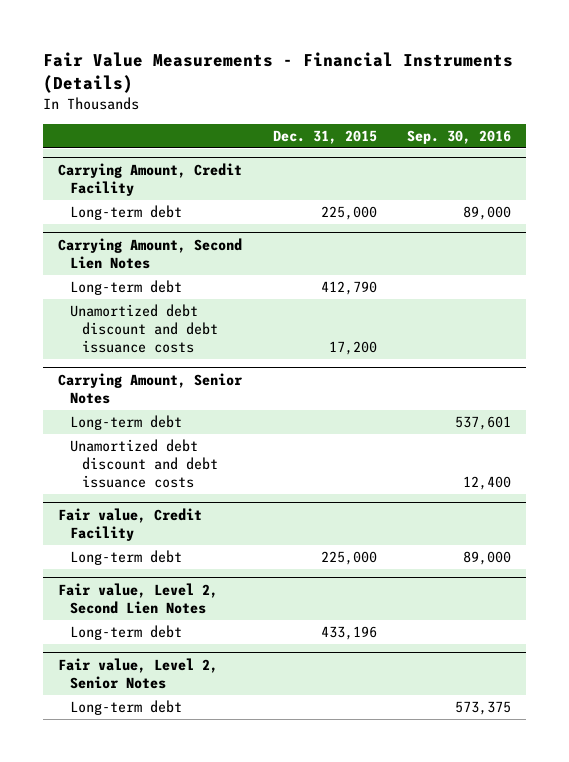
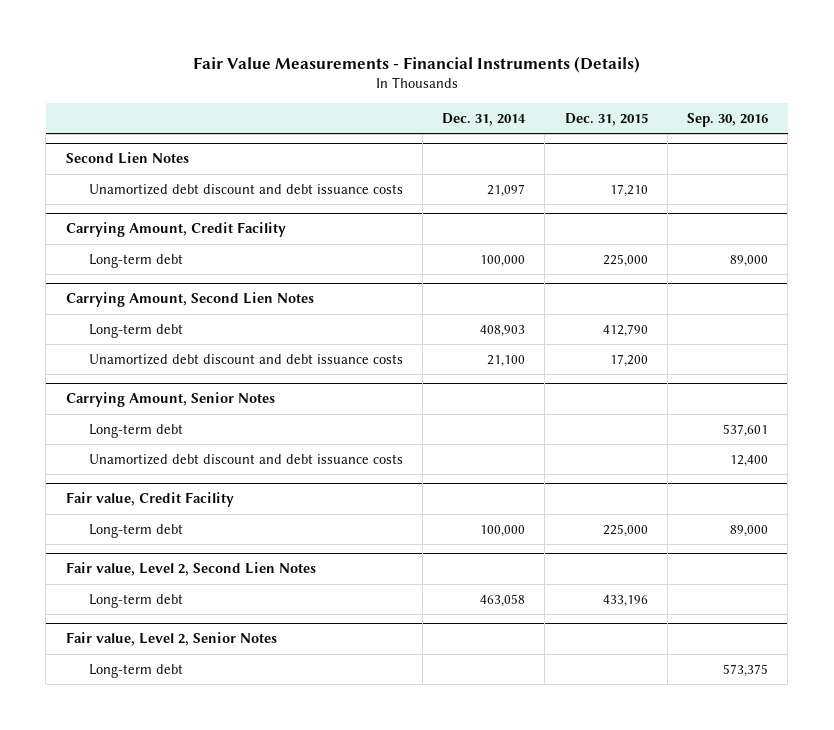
none -> [442,112,527,126] Dec. 31, 2014
none -> [65,152,189,165] Second Lien Notes
none -> [88,183,403,195] Unamortized debt discount and debt issuance costs

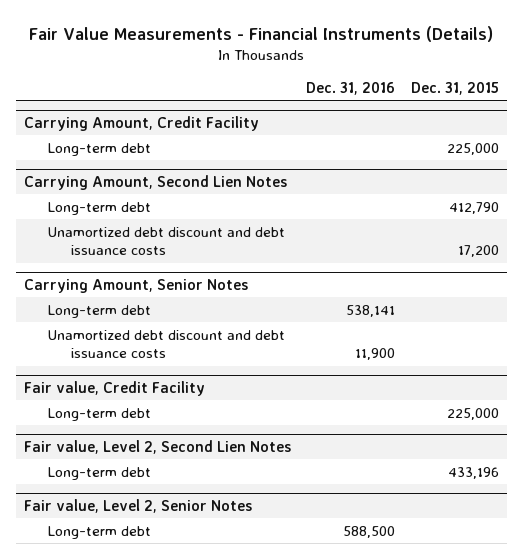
[442,112,527,126] Dec. 31, 2014 -> none
[687,112,769,127] Sep. 30, 2016 -> none
none -> [306,81,396,95] Dec. 31, 2016
[65,152,189,165] Second Lien Notes -> none
[88,183,403,195] Unamortized debt discount and debt issuance costs -> none

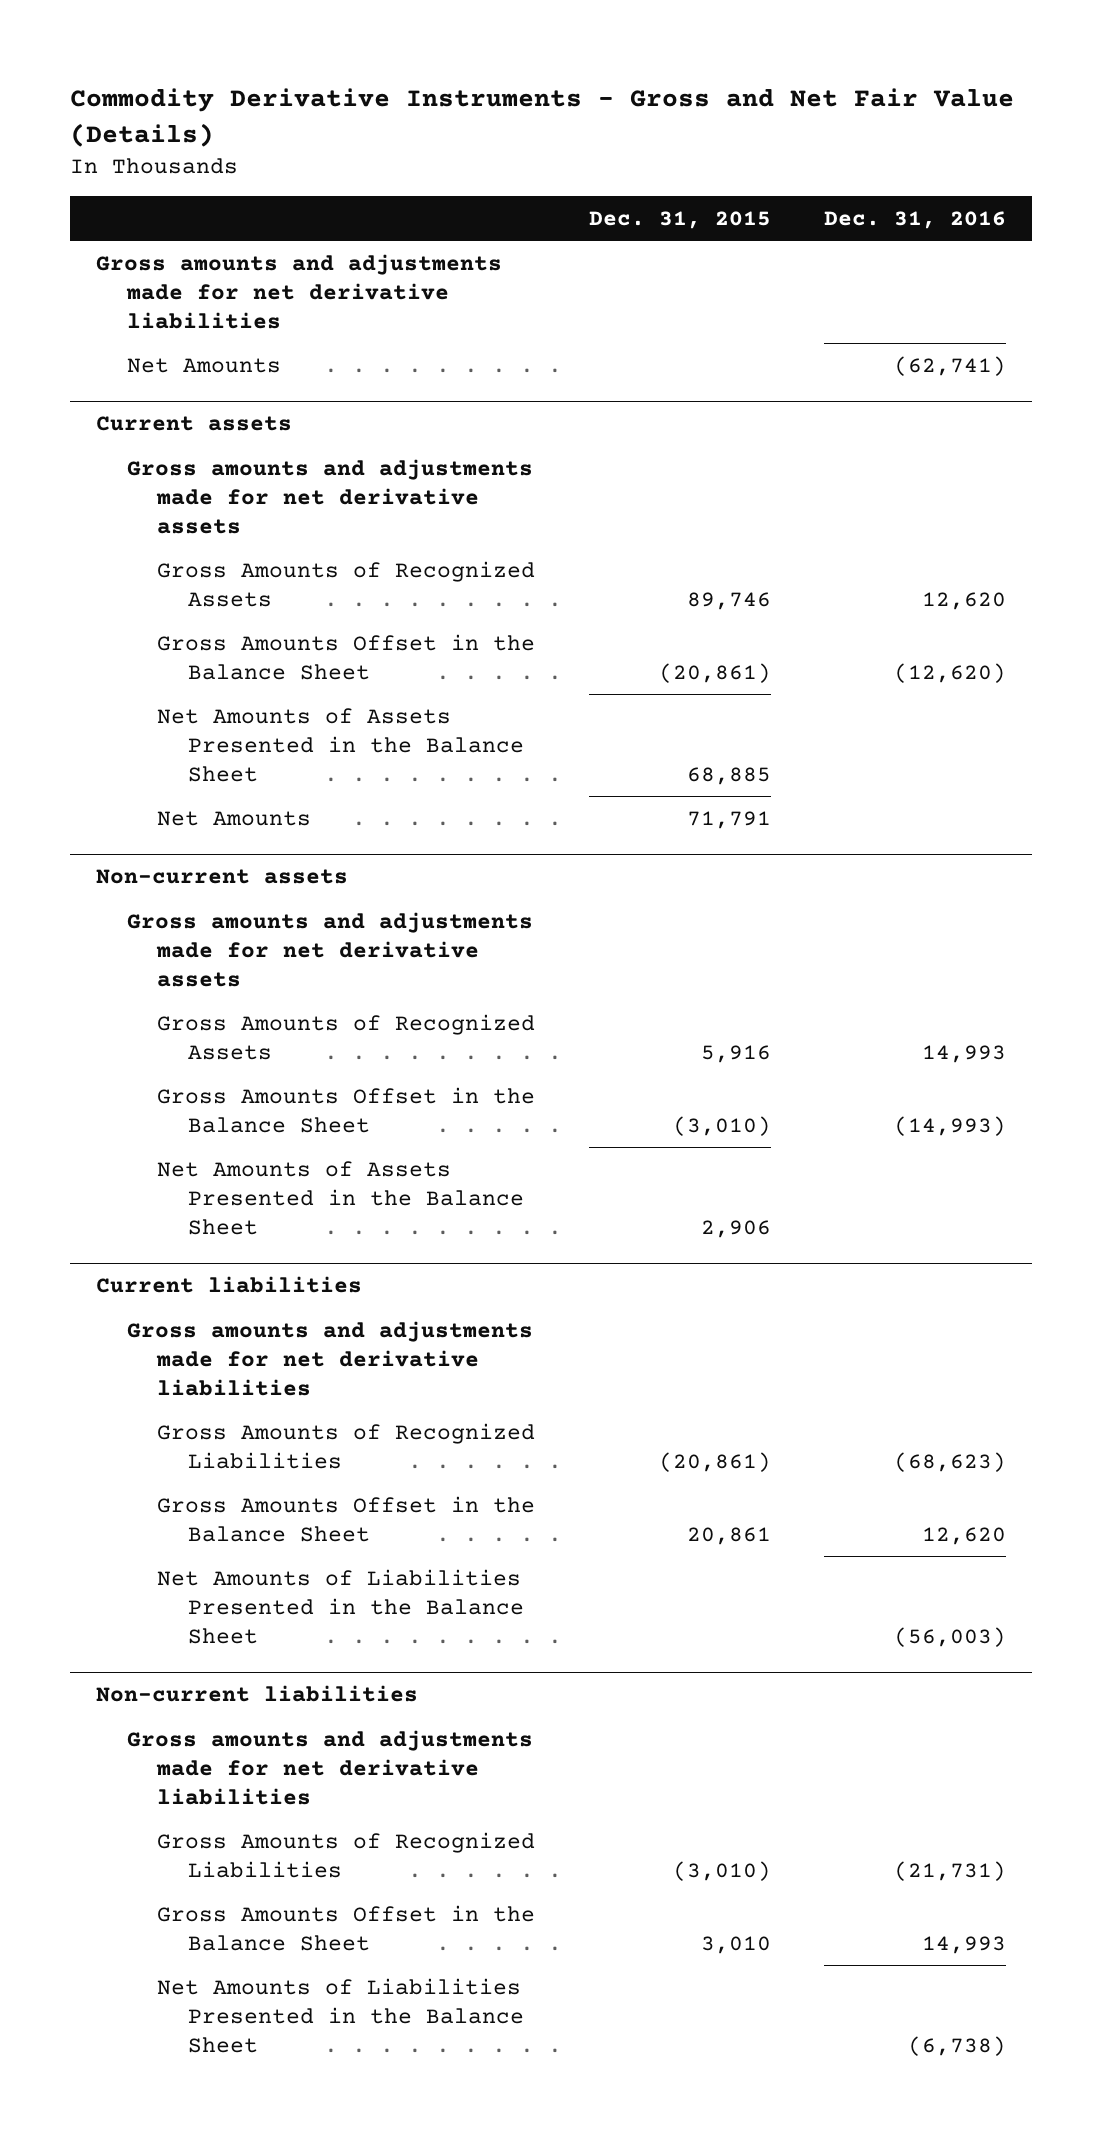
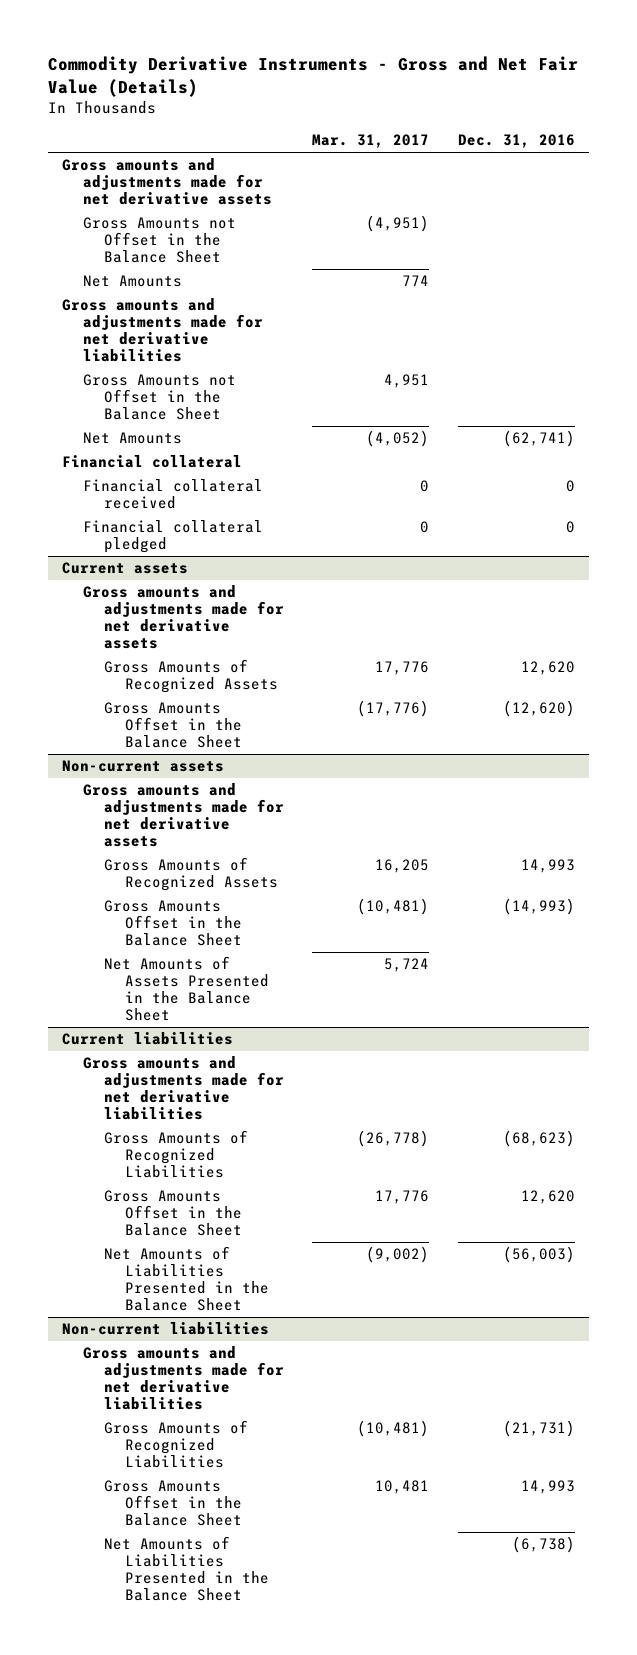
[588,210,771,229] Dec. 31, 2015 -> none
none -> [312,134,430,149] Mar. 31, 2017
none -> [61,158,272,206] Gross amounts and adjustments made for net derivative assets
none -> [82,217,236,264] Gross Amounts not Offset in the Balance Sheet
none -> [82,275,182,288] Net Amounts
none -> [82,374,236,421] Gross Amounts not Offset in the Balance Sheet
none -> [61,455,242,469] Financial collateral
none -> [82,479,263,510] Financial collateral received
none -> [82,520,263,554] Financial collateral pledged
[157,707,524,782] Net Amounts of Assets Presented in the Balance Sheet -> none
[157,810,312,826] Net Amounts -> none

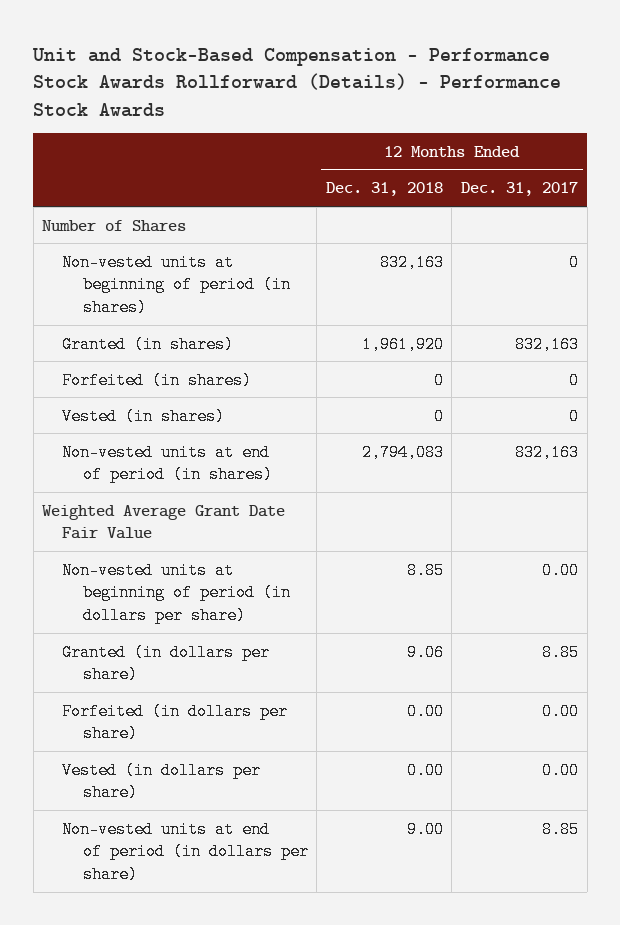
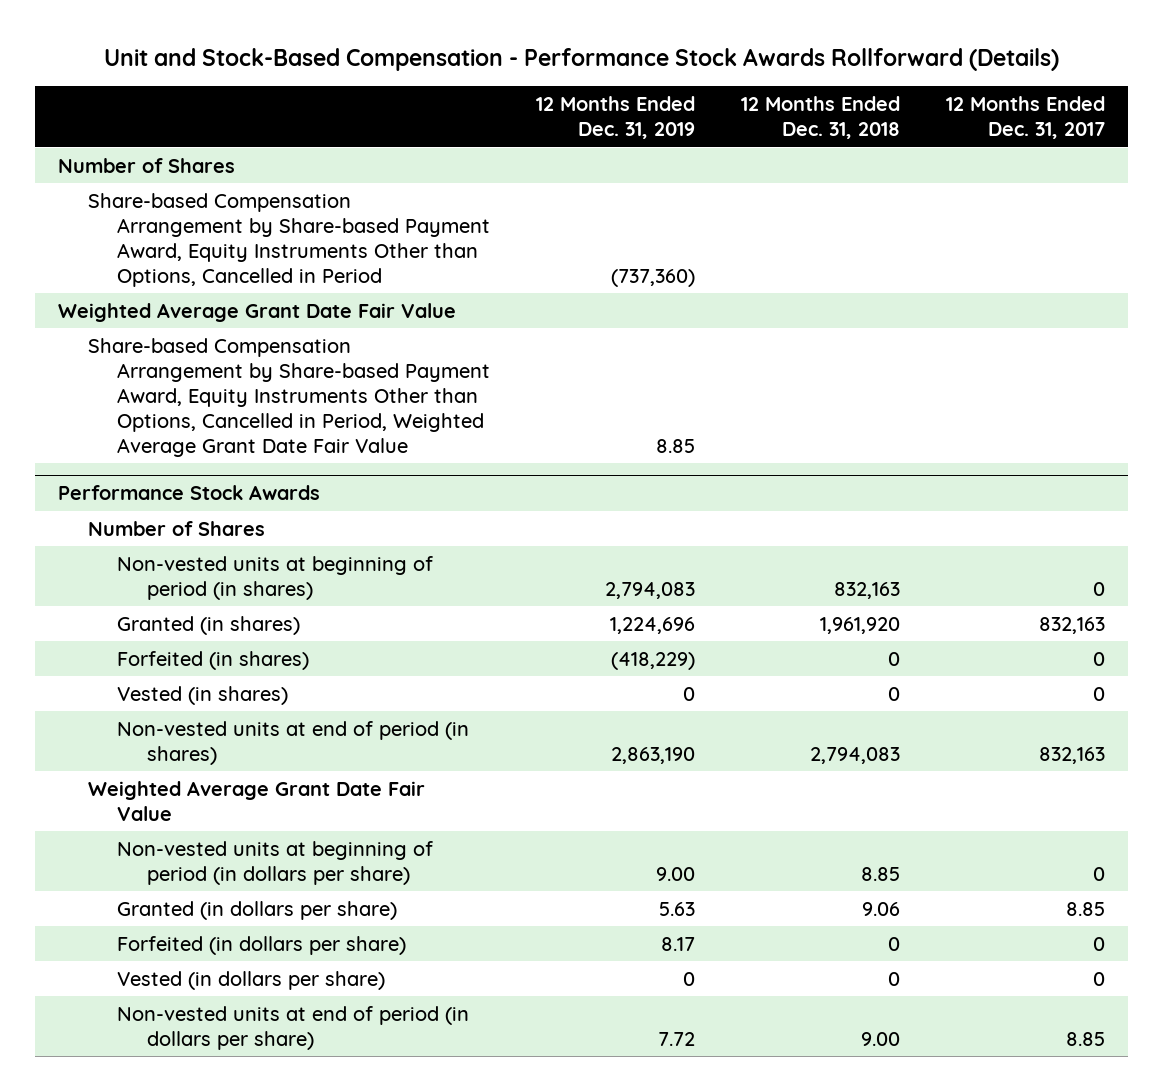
[32,47,562,117] Unit and Stock-Based Compensation - Performance Stock Awards Rollforward (Details) - Performance Stock Awards -> [103,48,1059,72] Unit and Stock-Based Compensation - Performance Stock Awards Rollforward (Details)
none -> [536,96,696,140] 12 Months Ended Dec. 31, 2019
none -> [87,192,491,287] Share-based Compensation Arrangement by Share-based Payment Award, Equity Instruments Other than Options, Cancelled in Period
none -> [58,302,457,322] Weighted Average Grant Date Fair Value
none -> [87,337,491,457] Share-based Compensation Arrangement by Share-based Payment Award, Equity Instruments Other than Options, Cancelled in Period, Weighted Average Grant Date Fair Value
none -> [58,485,321,501] Performance Stock Awards
none -> [87,520,265,536] Number of Shares
[542,561,580,579] 0.00 -> [1093,866,1106,881] 0
[406,702,444,720] 0.00 -> [888,936,901,951] 0
[542,702,580,720] 0.00 -> [1093,936,1106,951] 0
[406,761,444,779] 0.00 -> [888,971,901,986] 0
[542,761,580,779] 0.00 -> [1093,971,1106,986] 0

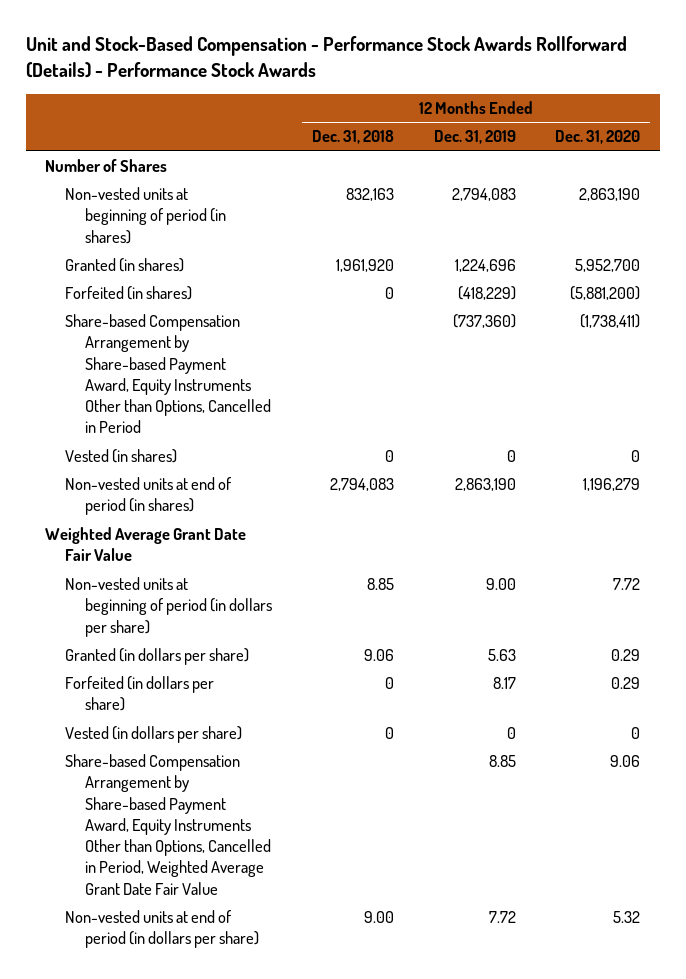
[103,48,1059,72] Unit and Stock-Based Compensation - Performance Stock Awards Rollforward (Details) -> [25,36,627,79] Unit and Stock-Based Compensation - Performance Stock Awards Rollforward (Details) - Performance Stock Awards
[946,96,1106,140] 12 Months Ended Dec. 31, 2017 -> none
none -> [555,130,641,145] Dec. 31, 2020
[58,302,457,322] Weighted Average Grant Date Fair Value -> none
[58,485,321,501] Performance Stock Awards -> none
[87,520,265,536] Number of Shares -> none
[87,192,491,287] Share-based Compensation Arrangement by Share-based Payment Award, Equity Instruments Other than Options, Cancelled in Period -> [65,314,272,434] Share-based Compensation Arrangement by Share-based Payment Award, Equity Instruments Other than Options, Cancelled in Period
[87,337,491,457] Share-based Compensation Arrangement by Share-based Payment Award, Equity Instruments Other than Options, Cancelled in Period, Weighted Average Grant Date Fair Value -> [65,754,272,895] Share-based Compensation Arrangement by Share-based Payment Award, Equity Instruments Other than Options, Cancelled in Period, Weighted Average Grant Date Fair Value

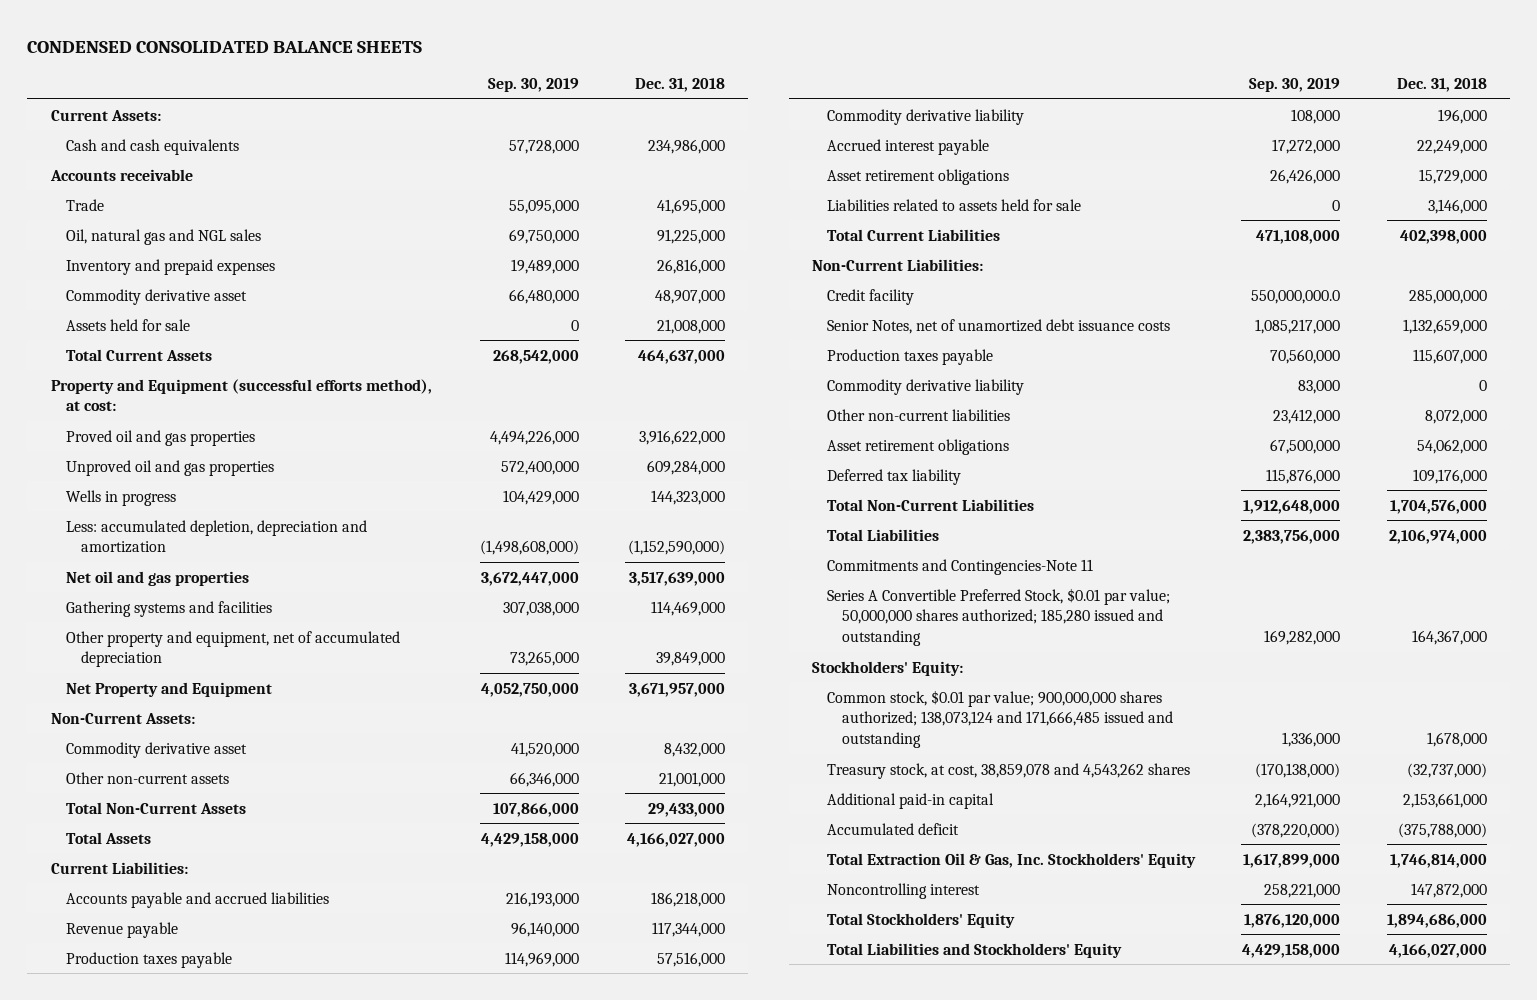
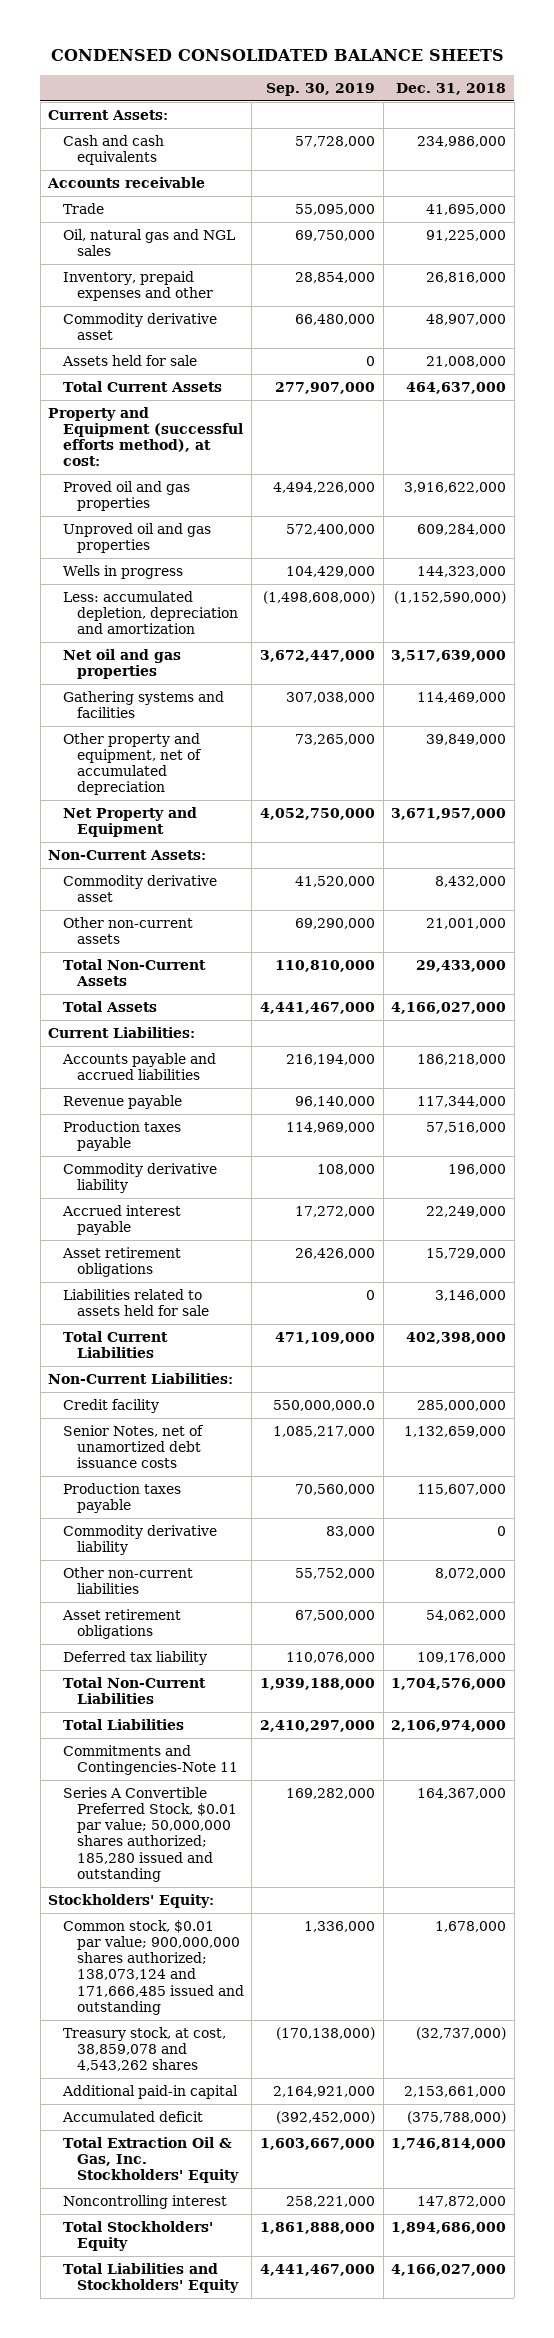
[65,258,275,275] Inventory and prepaid expenses -> [62,270,213,302] Inventory, prepaid expenses and other
[510,258,579,274] 19,489,000 -> [294,271,375,283] 28,854,000
[492,349,579,364] 268,542,000 -> [274,381,375,394] 277,907,000
[509,771,579,787] 66,346,000 -> [294,917,375,929] 69,290,000
[492,802,579,817] 107,866,000 -> [274,959,375,972] 110,810,000
[480,832,579,847] 4,429,158,000 -> [259,1001,375,1014] 4,441,467,000
[505,891,579,907] 216,193,000 -> [285,1053,375,1065] 216,194,000
[1256,229,1341,244] 471,108,000 -> [274,1331,375,1344] 471,109,000
[1273,408,1341,424] 23,412,000 -> [294,1567,375,1579] 55,752,000
[1266,468,1341,484] 115,876,000 -> [285,1651,375,1663] 110,076,000
[1243,499,1341,514] 1,912,648,000 -> [259,1677,375,1690] 1,939,188,000
[1243,529,1341,544] 2,383,756,000 -> [259,1719,375,1732] 2,410,297,000
[1251,822,1341,838] (378,220,000) -> [275,2110,375,2124] (392,452,000)
[1243,853,1341,868] 1,617,899,000 -> [259,2137,375,2150] 1,603,667,000
[1244,913,1341,928] 1,876,120,000 -> [259,2221,375,2234] 1,861,888,000
[1242,943,1341,958] 4,429,158,000 -> [259,2263,375,2276] 4,441,467,000

